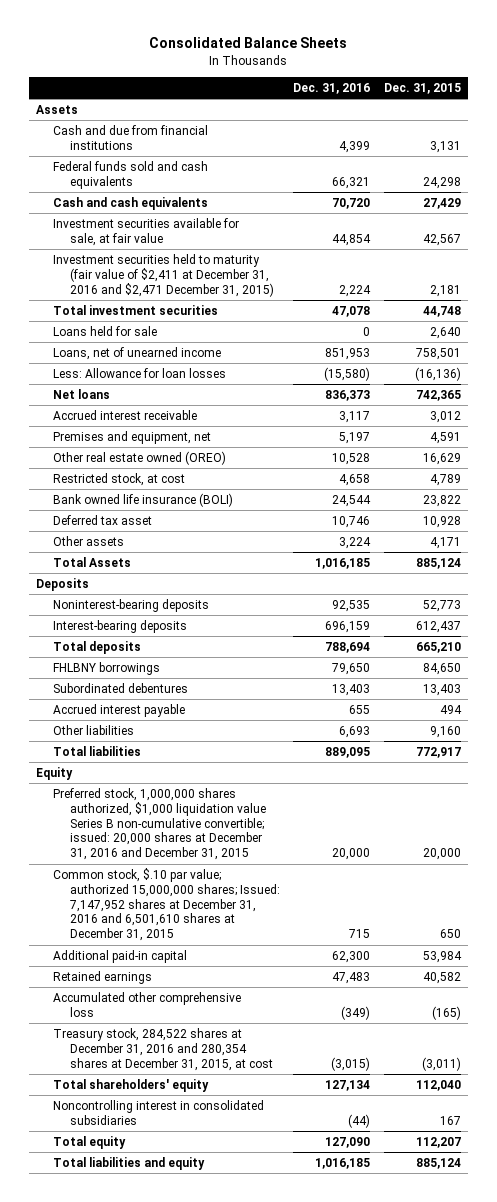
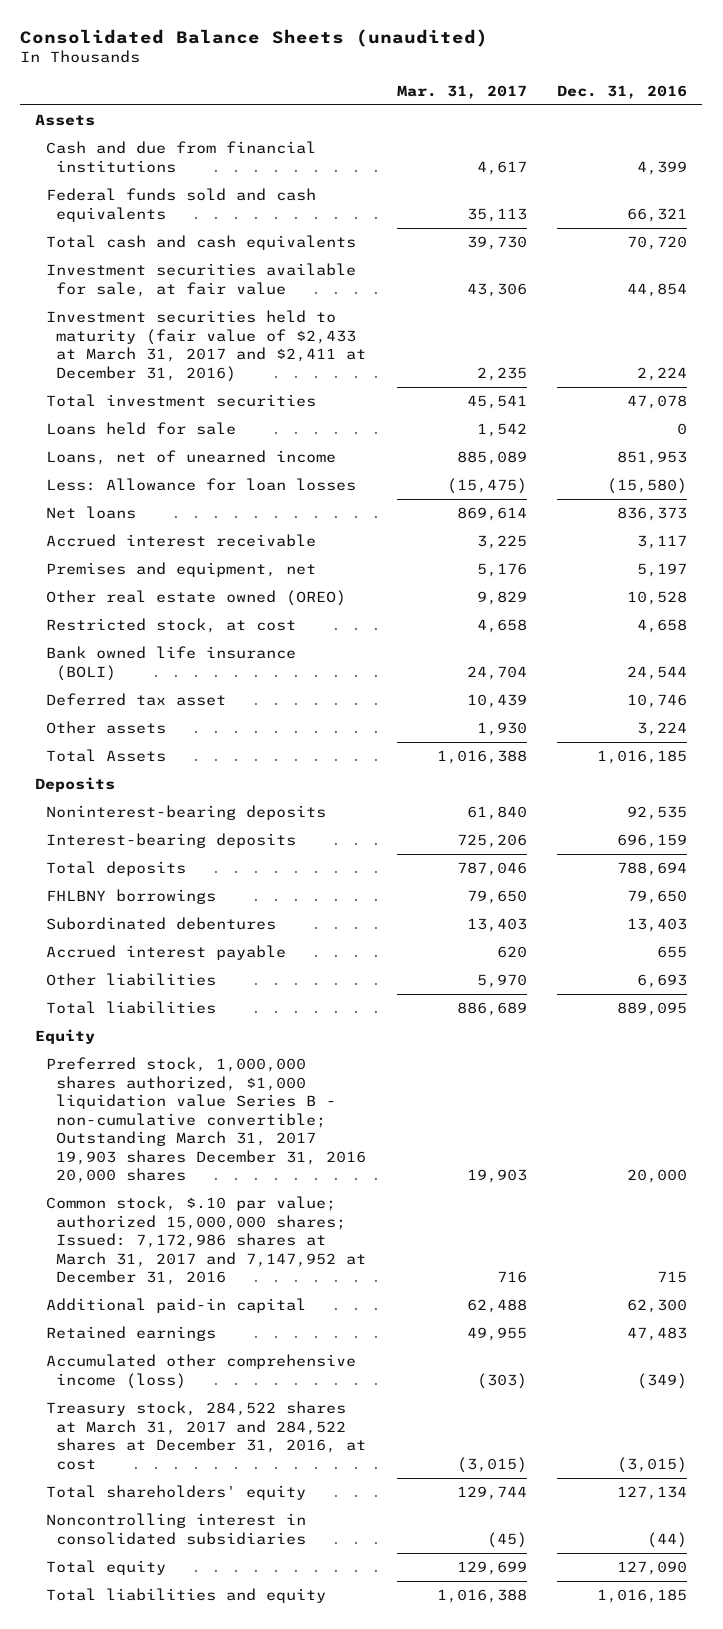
[149,37,348,49] Consolidated Balance Sheets -> [20,28,489,47] Consolidated Balance Sheets (unaudited)
[383,83,461,95] Dec. 31, 2015 -> none
none -> [396,84,527,99] Mar. 31, 2017
[52,196,208,210] Cash and cash equivalents -> [45,235,356,251] Total cash and cash equivalents
[52,253,274,297] Investment securities held to maturity (fair value of $2,411 at December 31, 2016 and $2,471 December 31, 2015) -> [45,310,367,382] Investment securities held to maturity (fair value of $2,433 at March 31, 2017 and $2,411 at December 31, 2016)
[52,787,266,861] Preferred stock, 1,000,000 shares authorized, $1,000 liquidation value Series B non-cumulative convertible; issued: 20,000 shares at December 31, 2016 and December 31, 2015 -> [45,1057,367,1184] Preferred stock, 1,000,000 shares authorized, $1,000 liquidation value Series B - non-cumulative convertible; Outstanding March 31, 2017 19,903 shares December 31, 2016 20,000 shares
[52,867,280,942] Common stock, $.10 par value; authorized 15,000,000 shares; Issued: 7,147,952 shares at December 31, 2016 and 6,501,610 shares at December 31, 2015 -> [45,1196,367,1286] Common stock, $.10 par value; authorized 15,000,000 shares; Issued: 7,172,986 shares at March 31, 2017 and 7,147,952 at December 31, 2016
[52,991,241,1017] Accumulated other comprehensive loss -> [45,1354,356,1389] Accumulated other comprehensive income (loss)
[52,1027,273,1071] Treasury stock, 284,522 shares at December 31, 2016 and 280,354 shares at December 31, 2015, at cost -> [45,1401,367,1470] Treasury stock, 284,522 shares at March 31, 2017 and 284,522 shares at December 31, 2016, at cost

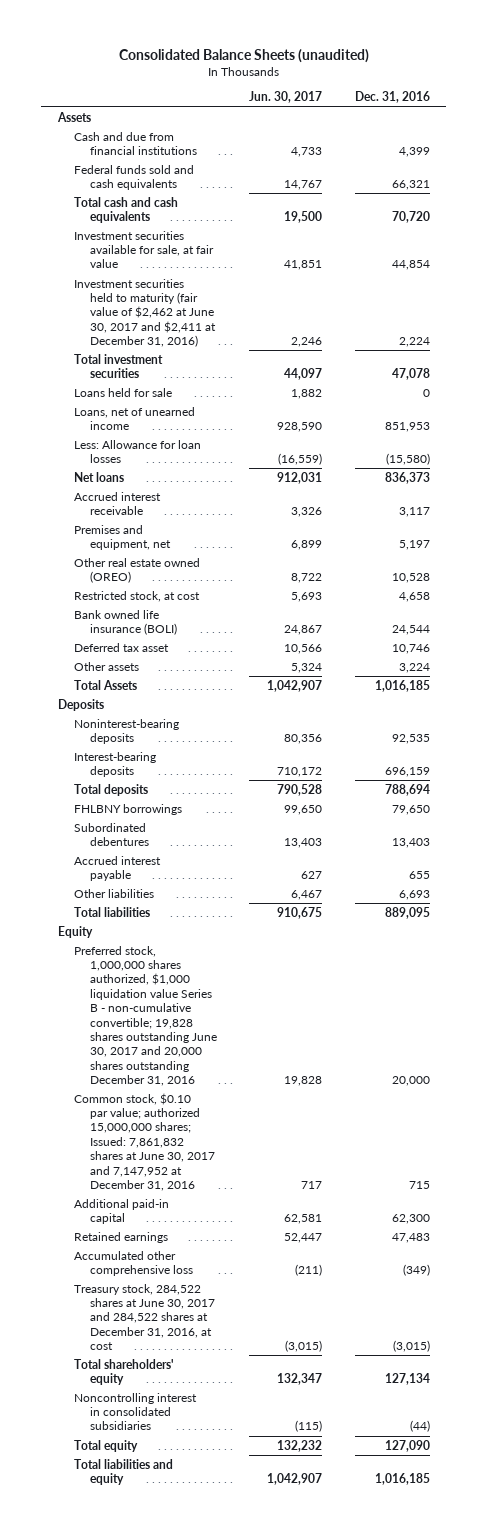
[396,84,527,99] Mar. 31, 2017 -> none
none -> [249,91,323,104] Jun. 30, 2017
[45,310,367,382] Investment securities held to maturity (fair value of $2,433 at March 31, 2017 and $2,411 at December 31, 2016) -> [73,278,216,348] Investment securities held to maturity (fair value of $2,462 at June 30, 2017 and $2,411 at December 31, 2016)
[45,1057,367,1184] Preferred stock, 1,000,000 shares authorized, $1,000 liquidation value Series B - non-cumulative convertible; Outstanding March 31, 2017 19,903 shares December 31, 2016 20,000 shares -> [73,945,217,1087] Preferred stock, 1,000,000 shares authorized, $1,000 liquidation value Series B - non-cumulative convertible; 19,828 shares outstanding June 30, 2017 and 20,000 shares outstanding December 31, 2016
[45,1196,367,1286] Common stock, $.10 par value; authorized 15,000,000 shares; Issued: 7,172,986 shares at March 31, 2017 and 7,147,952 at December 31, 2016 -> [73,1092,215,1192] Common stock, $0.10 par value; authorized 15,000,000 shares; Issued: 7,861,832 shares at June 30, 2017 and 7,147,952 at December 31, 2016
[45,1354,356,1389] Accumulated other comprehensive income (loss) -> [73,1250,193,1277] Accumulated other comprehensive loss
[45,1401,367,1470] Treasury stock, 284,522 shares at March 31, 2017 and 284,522 shares at December 31, 2016, at cost -> [73,1283,215,1351] Treasury stock, 284,522 shares at June 30, 2017 and 284,522 shares at December 31, 2016, at cost

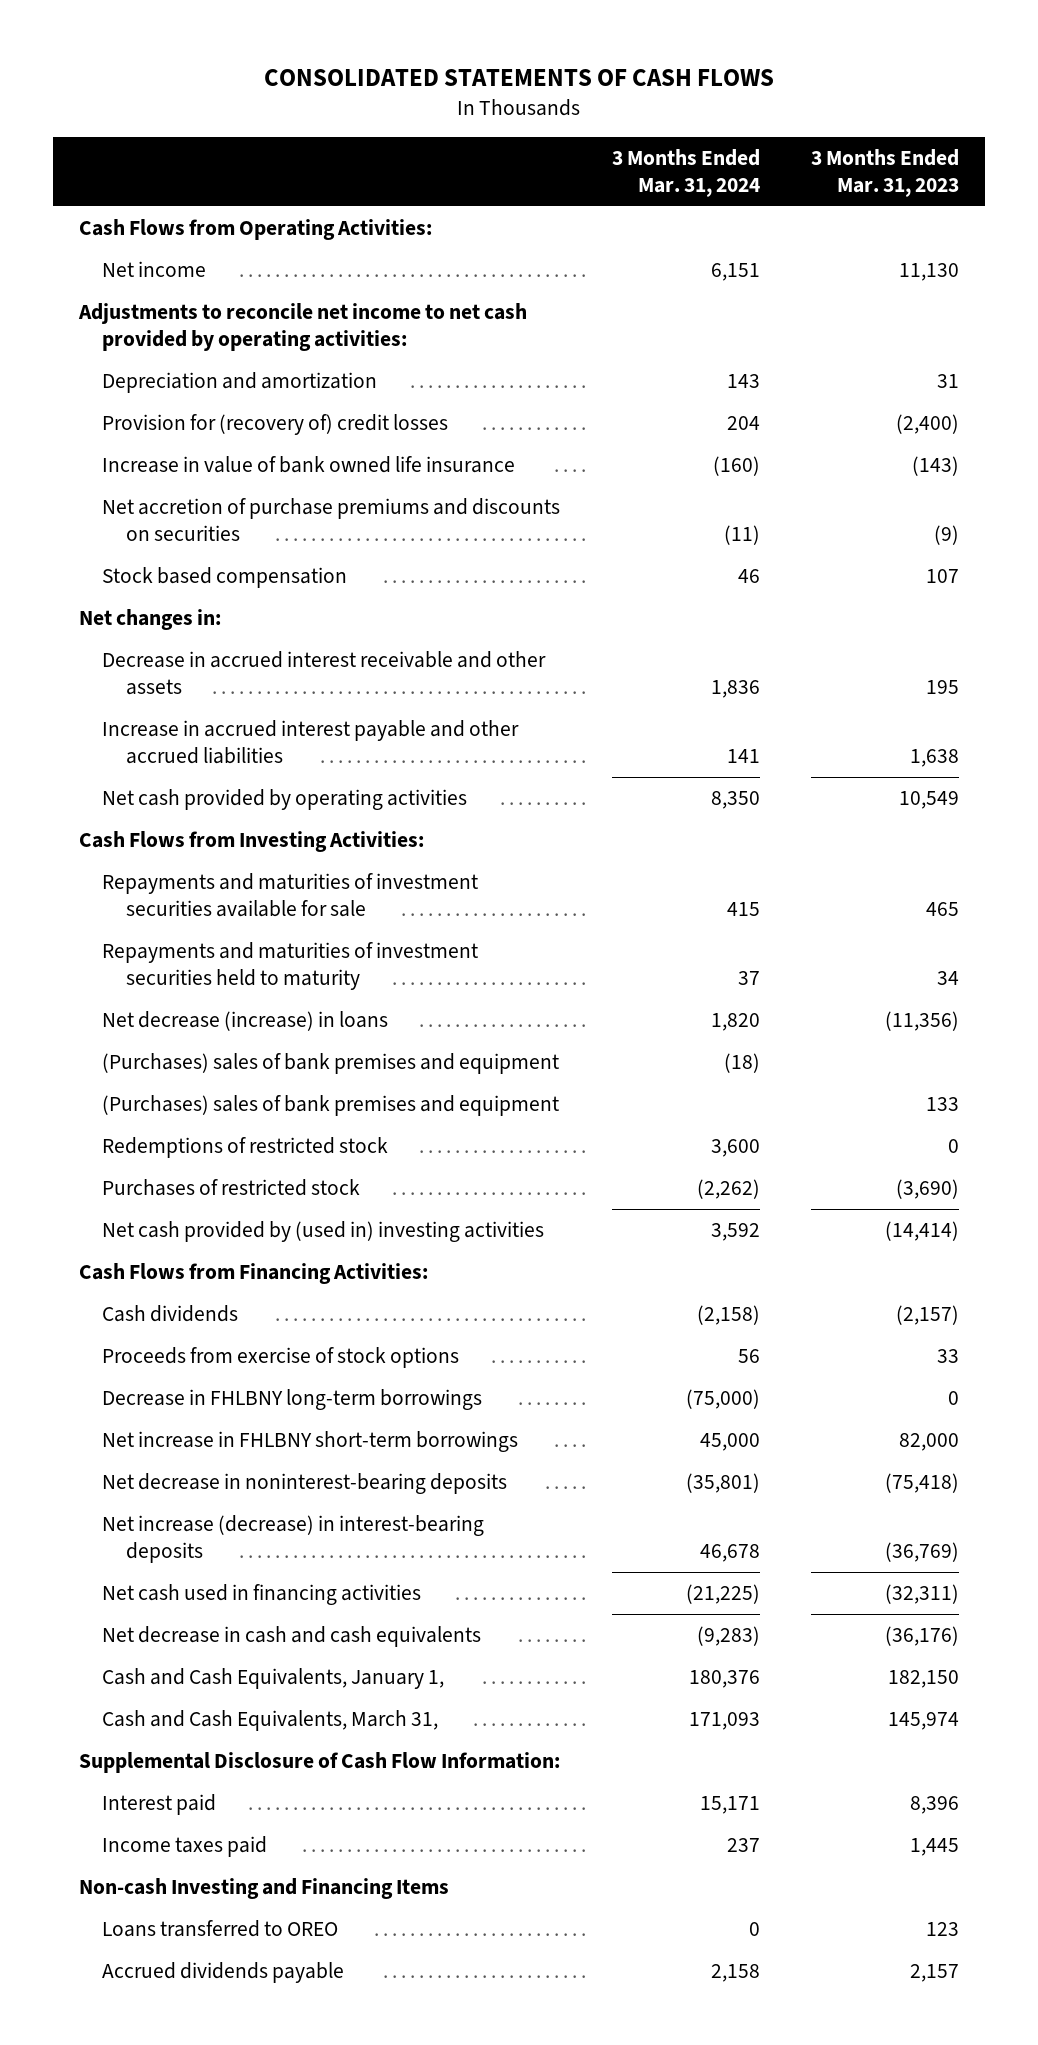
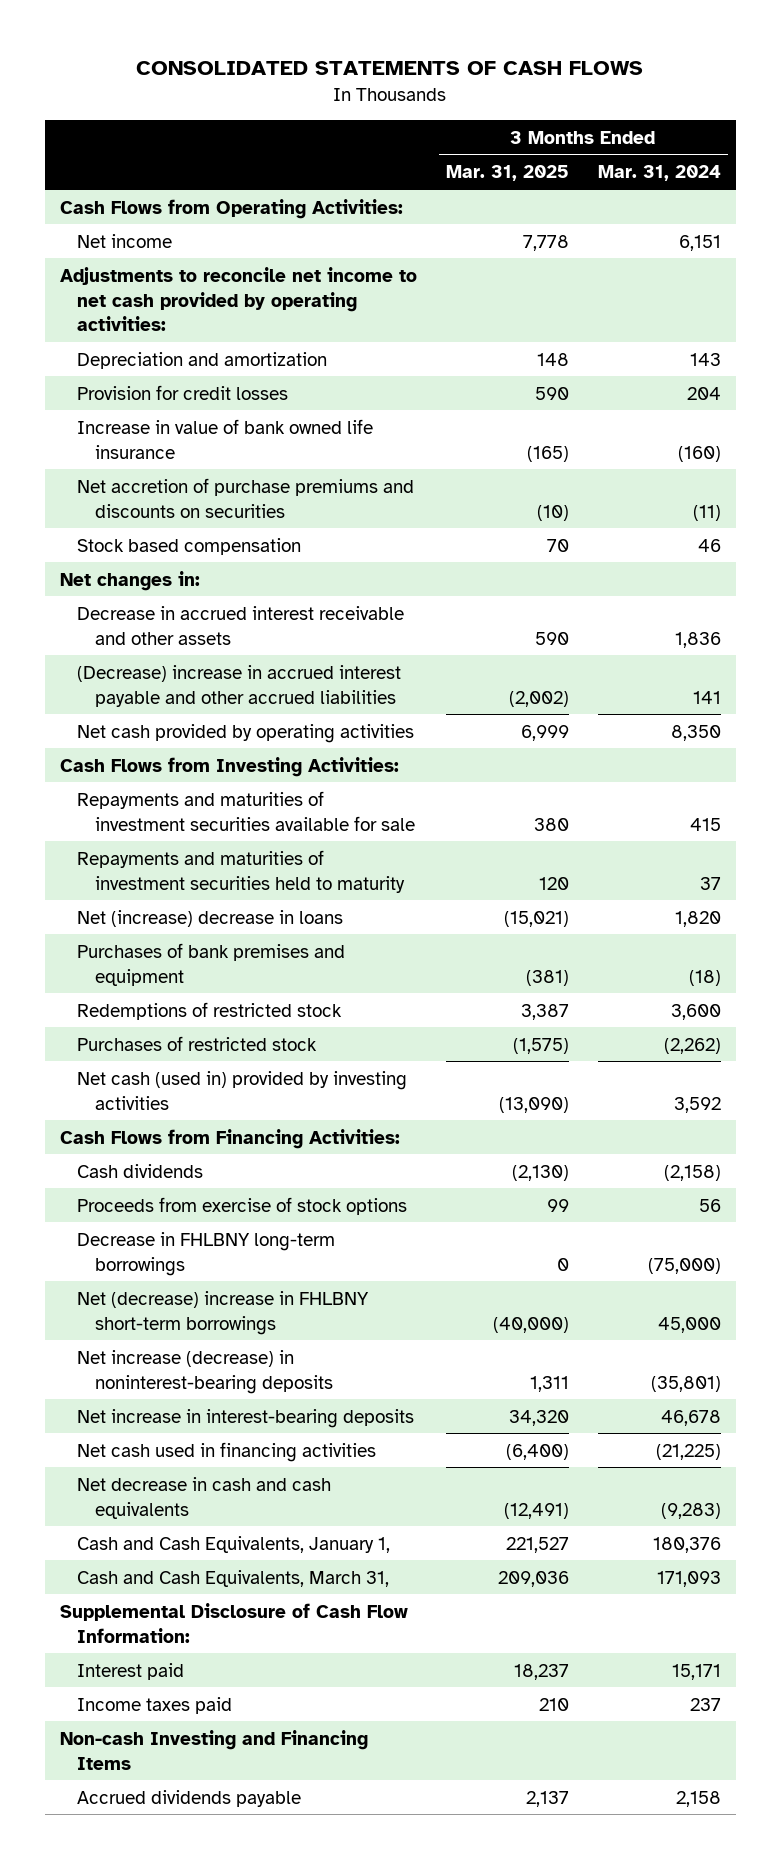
[811,149,960,197] 3 Months Ended Mar. 31, 2023 -> none
none -> [445,165,569,182] Mar. 31, 2025
[102,414,449,436] Provision for (recovery of) credit losses -> [77,384,289,400] Provision for credit losses
[102,720,520,764] Increase in accrued interest payable and other accrued liabilities -> [77,664,402,707] (Decrease) increase in accrued interest payable and other accrued liabilities
[102,1095,560,1117] (Purchases) sales of bank premises and equipment -> none
[102,1011,389,1032] Net decrease (increase) in loans -> [77,909,344,927] Net (increase) decrease in loans
[102,1053,560,1075] (Purchases) sales of bank premises and equipment -> [77,942,346,986] Purchases of bank premises and equipment
[102,1221,545,1243] Net cash provided by (used in) investing activities -> [77,1070,408,1110] Net cash (used in) provided by investing activities
[102,1431,519,1453] Net increase in FHLBNY short-term borrowings -> [77,1290,370,1335] Net (decrease) increase in FHLBNY short-term borrowings
[102,1473,508,1495] Net decrease in noninterest-bearing deposits -> [77,1349,333,1394] Net increase (decrease) in noninterest-bearing deposits
[102,1515,485,1563] Net increase (decrease) in interest-bearing deposits -> [77,1408,415,1428] Net increase in interest-bearing deposits
[102,1920,339,1938] Loans transferred to OREO -> none

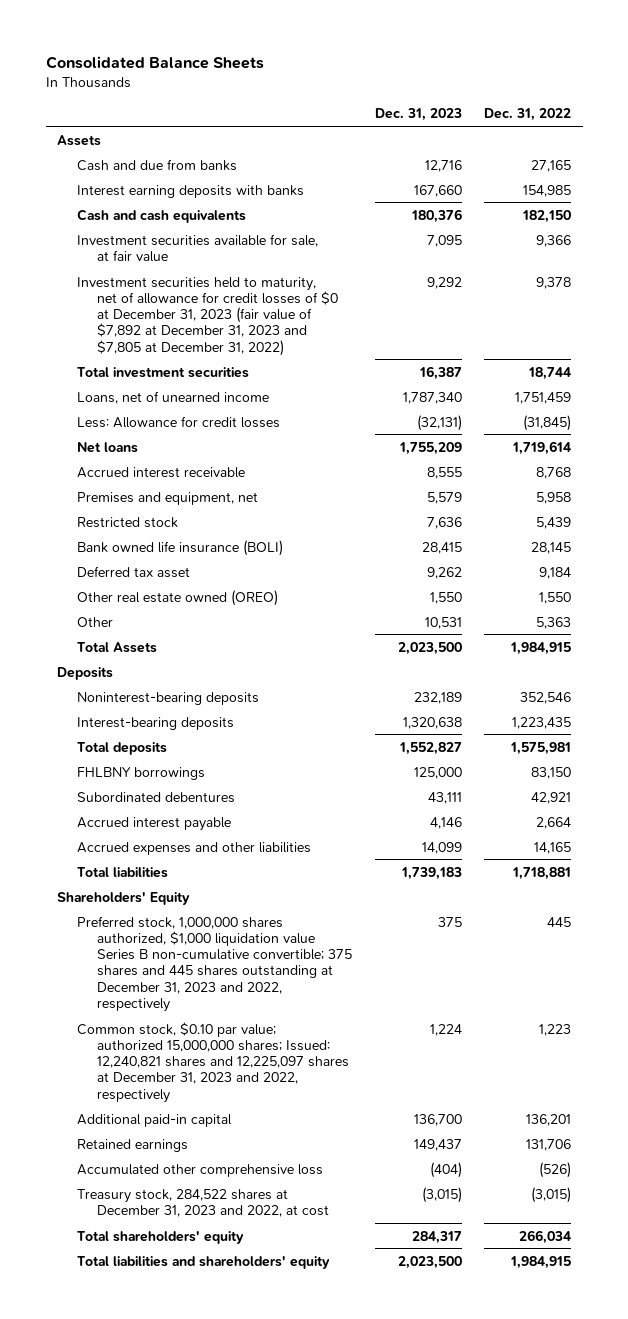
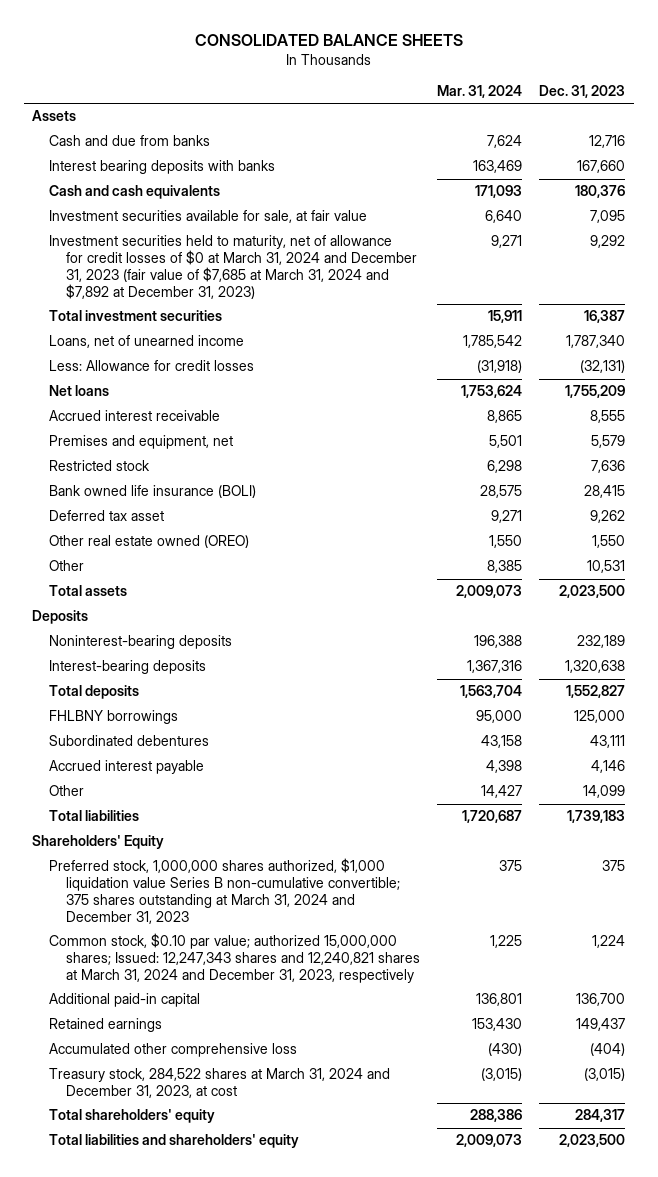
[45,55,264,69] Consolidated Balance Sheets -> [194,33,463,46] CONSOLIDATED BALANCE SHEETS
[484,108,572,122] Dec. 31, 2022 -> none
none -> [437,85,523,99] Mar. 31, 2024
[77,184,305,198] Interest earning deposits with banks -> [49,160,276,175] Interest bearing deposits with banks
[77,276,339,356] Investment securities held to maturity, net of allowance for credit losses of $0 at December 31, 2023 (fair value of $7,892 at December 31, 2023 and $7,805 at December 31, 2022) -> [49,235,417,299] Investment securities held to maturity, net of allowance for credit losses of $0 at March 31, 2024 and December 31, 2023 (fair value of $7,685 at March 31, 2024 and $7,892 at December 31, 2023)
[77,641,158,653] Total Assets -> [49,585,128,597] Total assets
[77,841,312,855] Accrued expenses and other liabilities -> [49,785,85,797] Other
[77,915,353,1012] Preferred stock, 1,000,000 shares authorized, $1,000 liquidation value Series B non-cumulative convertible; 375 shares and 445 shares outstanding at December 31, 2023 and 2022, respectively -> [49,858,400,924] Preferred stock, 1,000,000 shares authorized, $1,000 liquidation value Series B non-cumulative convertible; 375 shares outstanding at March 31, 2024 and December 31, 2023
[77,1021,350,1103] Common stock, $0.10 par value; authorized 15,000,000 shares; Issued: 12,240,821 shares and 12,225,097 shares at December 31, 2023 and 2022, respectively -> [49,933,420,983] Common stock, $0.10 par value; authorized 15,000,000 shares; Issued: 12,247,343 shares and 12,240,821 shares at March 31, 2024 and December 31, 2023, respectively
[77,1188,330,1217] Treasury stock, 284,522 shares at December 31, 2023 and 2022, at cost -> [49,1068,391,1099] Treasury stock, 284,522 shares at March 31, 2024 and December 31, 2023, at cost

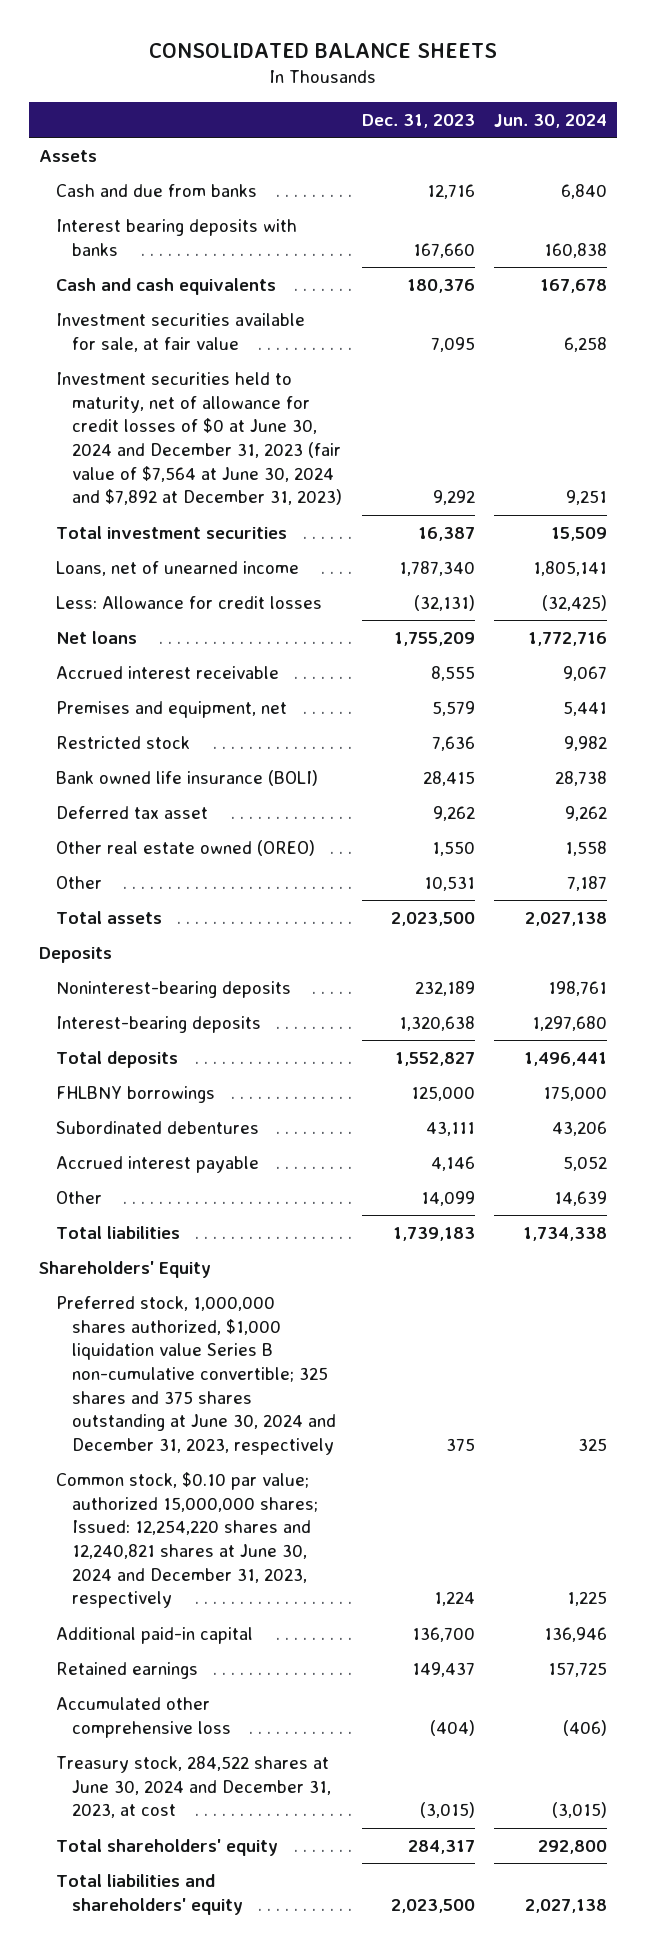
[437,85,523,99] Mar. 31, 2024 -> none
none -> [494,113,608,128] Jun. 30, 2024
[49,235,417,299] Investment securities held to maturity, net of allowance for credit losses of $0 at March 31, 2024 and December 31, 2023 (fair value of $7,685 at March 31, 2024 and $7,892 at December 31, 2023) -> [55,371,342,506] Investment securities held to maturity, net of allowance for credit losses of $0 at June 30, 2024 and December 31, 2023 (fair value of $7,564 at June 30, 2024 and $7,892 at December 31, 2023)
[49,858,400,924] Preferred stock, 1,000,000 shares authorized, $1,000 liquidation value Series B non-cumulative convertible; 375 shares outstanding at March 31, 2024 and December 31, 2023 -> [55,1295,336,1456] Preferred stock, 1,000,000 shares authorized, $1,000 liquidation value Series B non-cumulative convertible; 325 shares and 375 shares outstanding at June 30, 2024 and December 31, 2023, respectively
[49,933,420,983] Common stock, $0.10 par value; authorized 15,000,000 shares; Issued: 12,247,343 shares and 12,240,821 shares at March 31, 2024 and December 31, 2023, respectively -> [55,1471,318,1609] Common stock, $0.10 par value; authorized 15,000,000 shares; Issued: 12,254,220 shares and 12,240,821 shares at June 30, 2024 and December 31, 2023, respectively
[49,1068,391,1099] Treasury stock, 284,522 shares at March 31, 2024 and December 31, 2023, at cost -> [55,1755,331,1819] Treasury stock, 284,522 shares at June 30, 2024 and December 31, 2023, at cost

